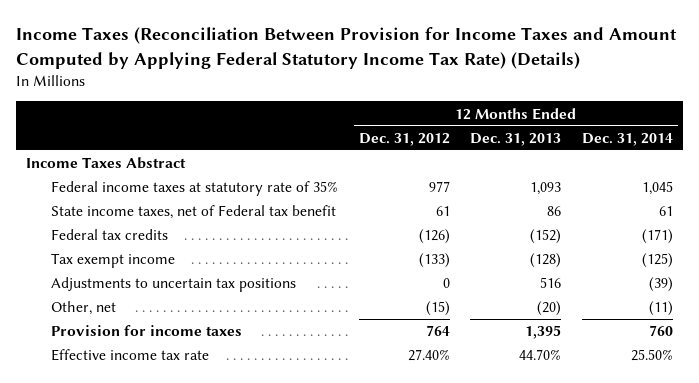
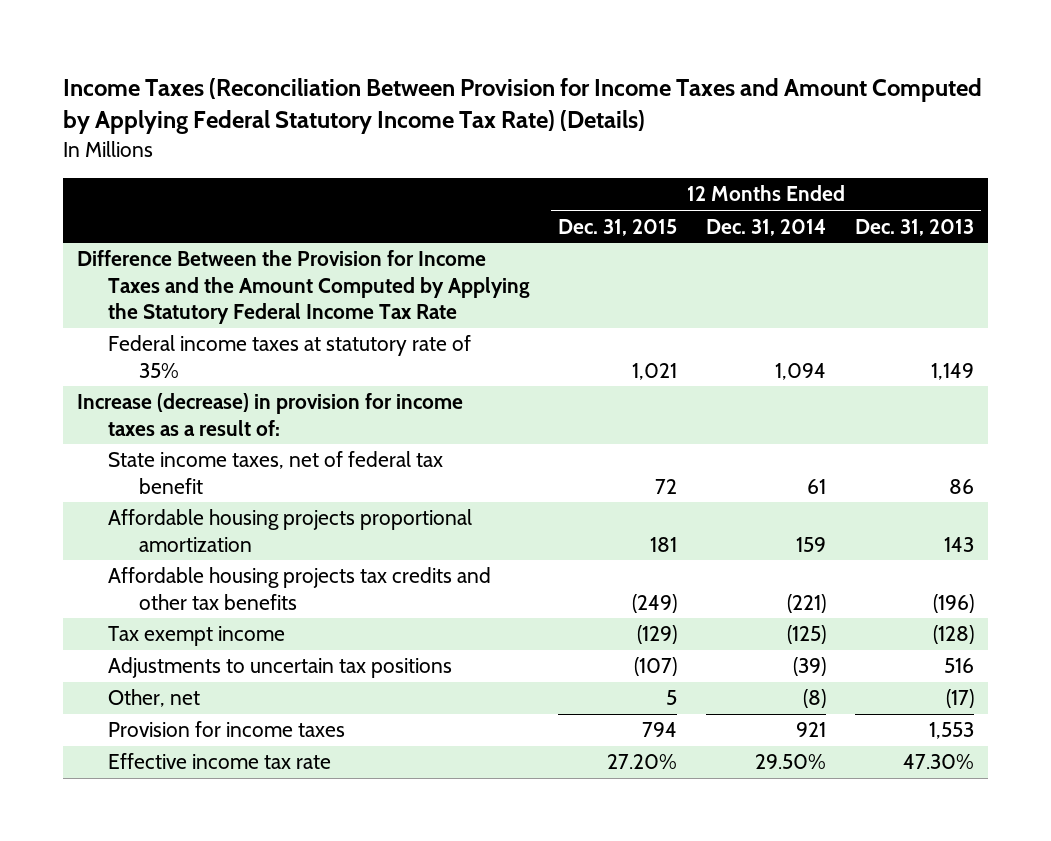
[358,132,450,146] Dec. 31, 2012 -> none
none -> [558,218,678,236] Dec. 31, 2015
[51,229,169,241] Federal tax credits -> none
[26,157,187,170] Income Taxes Abstract -> [77,250,530,324] Difference Between the Provision for Income Taxes and the Amount Computed by Applying the Statutory Federal Income Tax Rate
[530,182,562,196] 1,093 -> [930,362,974,380] 1,149
[641,181,673,196] 1,045 -> [775,362,827,380] 1,094
none -> [77,393,464,436] Increase (decrease) in provision for income taxes as a result of:
[51,205,337,220] State income taxes, net of Federal tax benefit -> [107,451,443,494] State income taxes, net of federal tax benefit
none -> [107,509,472,552] Affordable housing projects proportional amortization
none -> [107,567,491,610] Affordable housing projects tax credits and other tax benefits
[537,301,562,317] (20) -> [945,689,974,709] (17)
[648,301,673,317] (11) -> [803,689,827,709] (8)
[525,325,562,340] 1,395 -> [928,722,974,740] 1,553
[648,325,673,337] 760 -> [796,722,827,738] 921
[519,349,562,361] 44.70% -> [902,754,974,770] 47.30%
[630,349,673,362] 25.50% -> [755,754,827,770] 29.50%

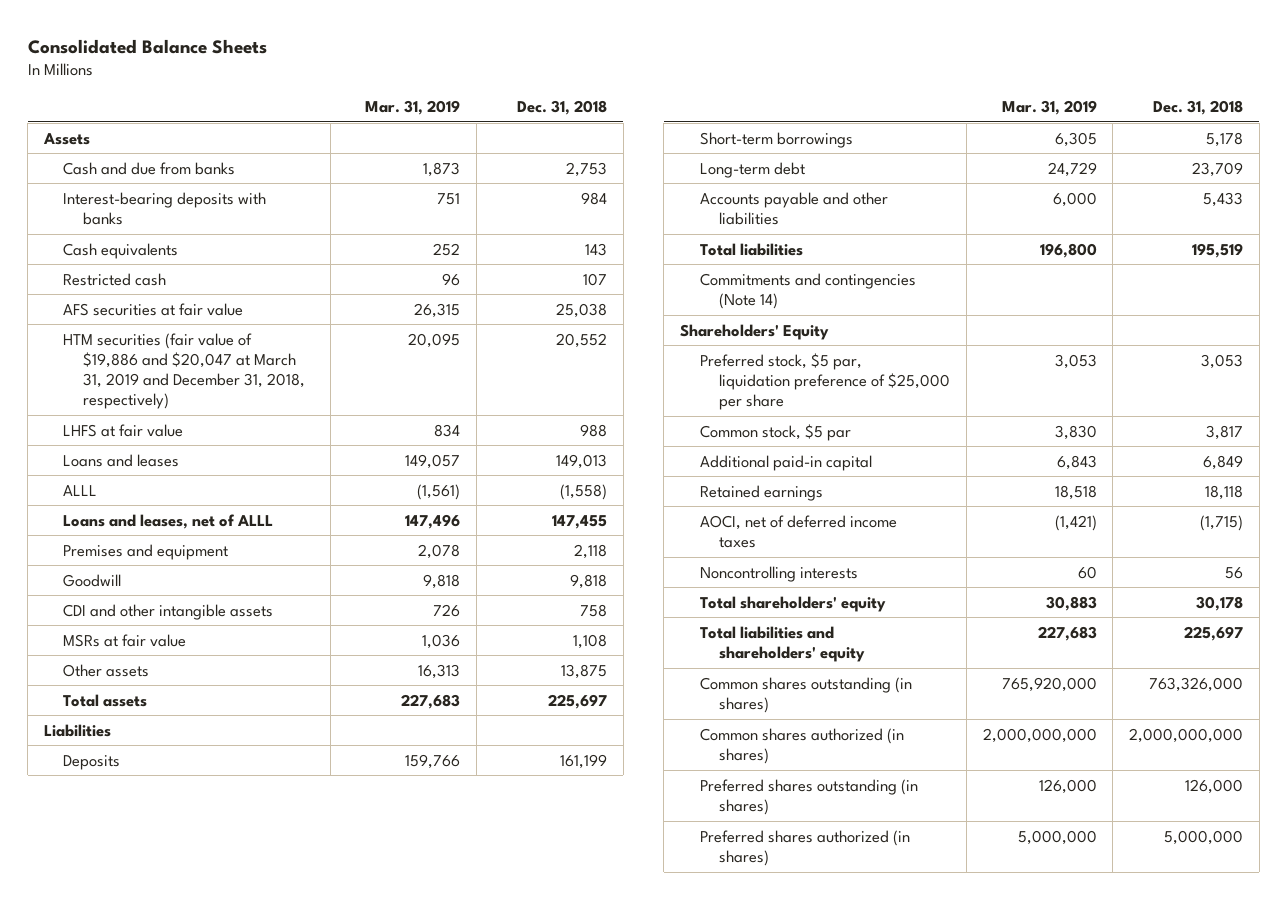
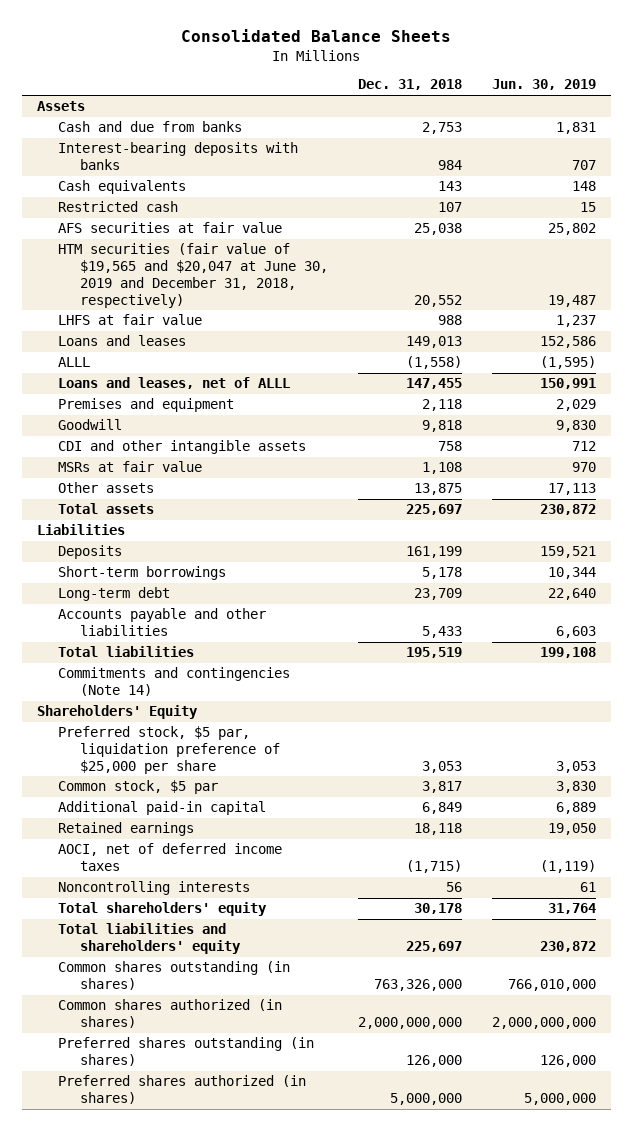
[365,99,461,115] Mar. 31, 2019 -> none
none -> [492,79,597,91] Jun. 30, 2019
[63,332,305,410] HTM securities (fair value of $19,886 and $20,047 at March 31, 2019 and December 31, 2018, respectively) -> [58,243,328,308] HTM securities (fair value of $19,565 and $20,047 at June 30, 2019 and December 31, 2018, respectively)

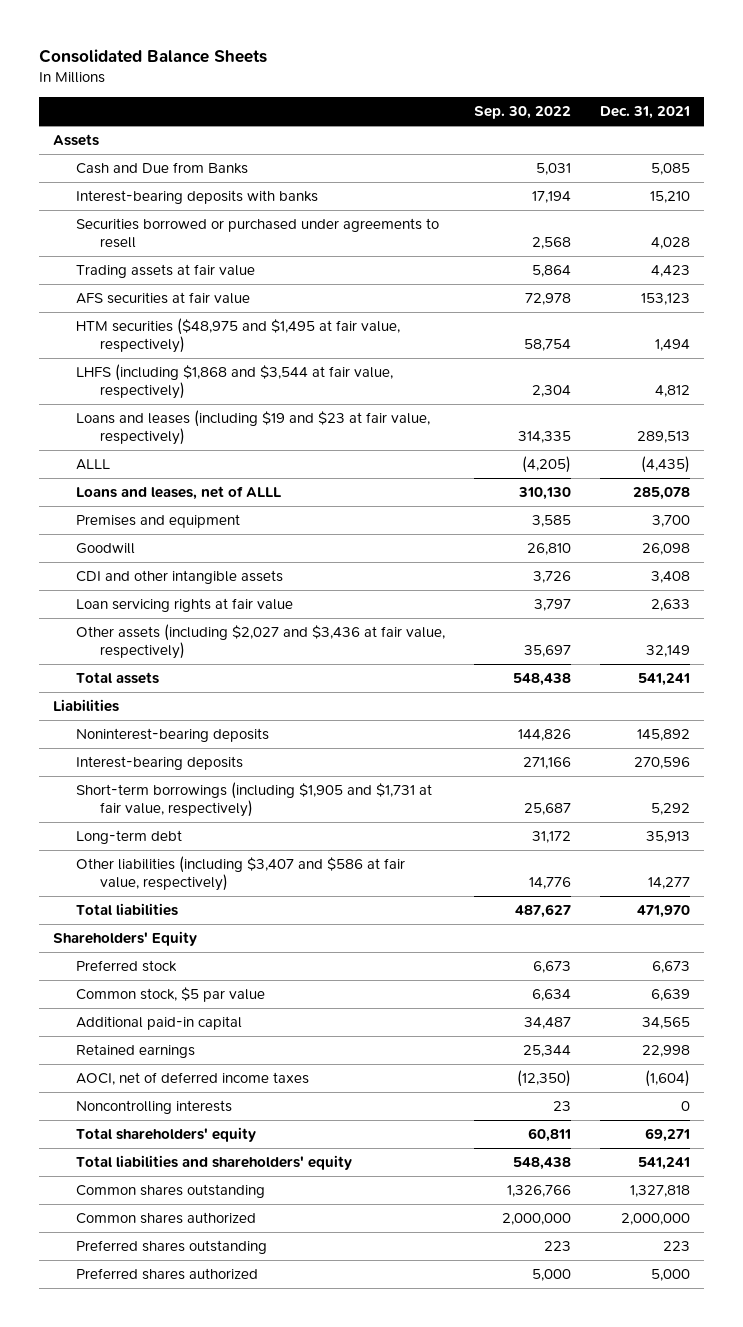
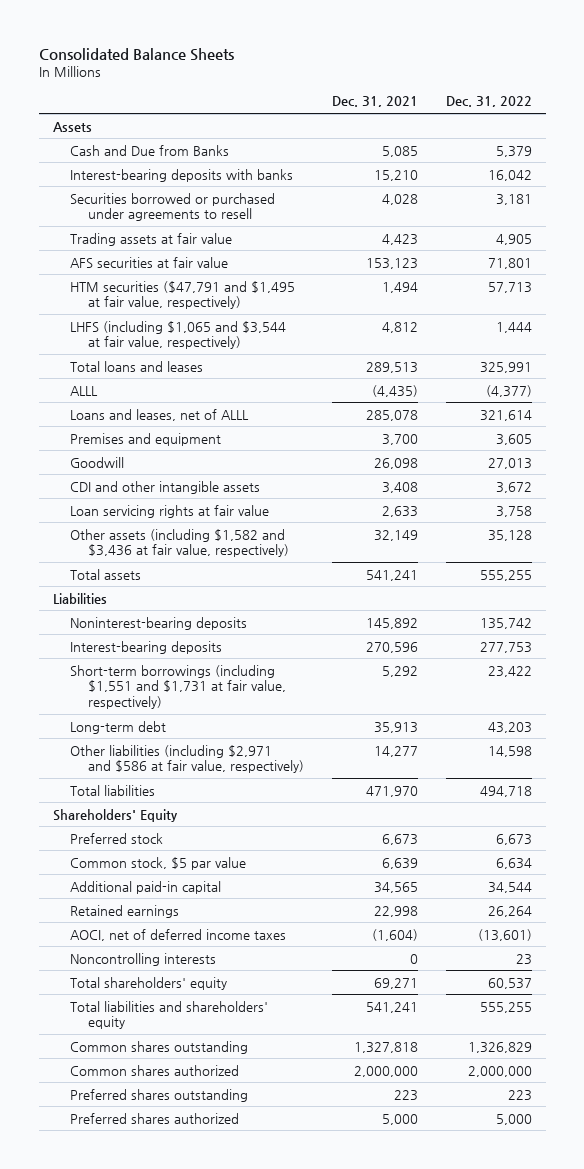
[474,105,572,119] Sep. 30, 2022 -> none
none -> [445,96,532,108] Dec. 31, 2022
[76,318,401,353] HTM securities ($48,975 and $1,495 at fair value, respectively) -> [70,280,296,310] HTM securities ($47,791 and $1,495 at fair value, respectively)
[76,364,394,399] LHFS (including $1,868 and $3,544 at fair value, respectively) -> [70,320,287,350] LHFS (including $1,065 and $3,544 at fair value, respectively)
[76,410,431,445] Loans and leases (including $19 and $23 at fair value, respectively) -> [70,360,204,372] Total loans and leases
[76,624,446,659] Other assets (including $2,027 and $3,436 at fair value, respectively) -> [70,528,289,558] Other assets (including $1,582 and $3,436 at fair value, respectively)
[76,782,433,817] Short-term borrowings (including $1,905 and $1,731 at fair value, respectively) -> [70,664,286,710] Short-term borrowings (including $1,551 and $1,731 at fair value, respectively)
[76,856,406,891] Other liabilities (including $3,407 and $586 at fair value, respectively) -> [70,744,304,774] Other liabilities (including $2,971 and $586 at fair value, respectively)

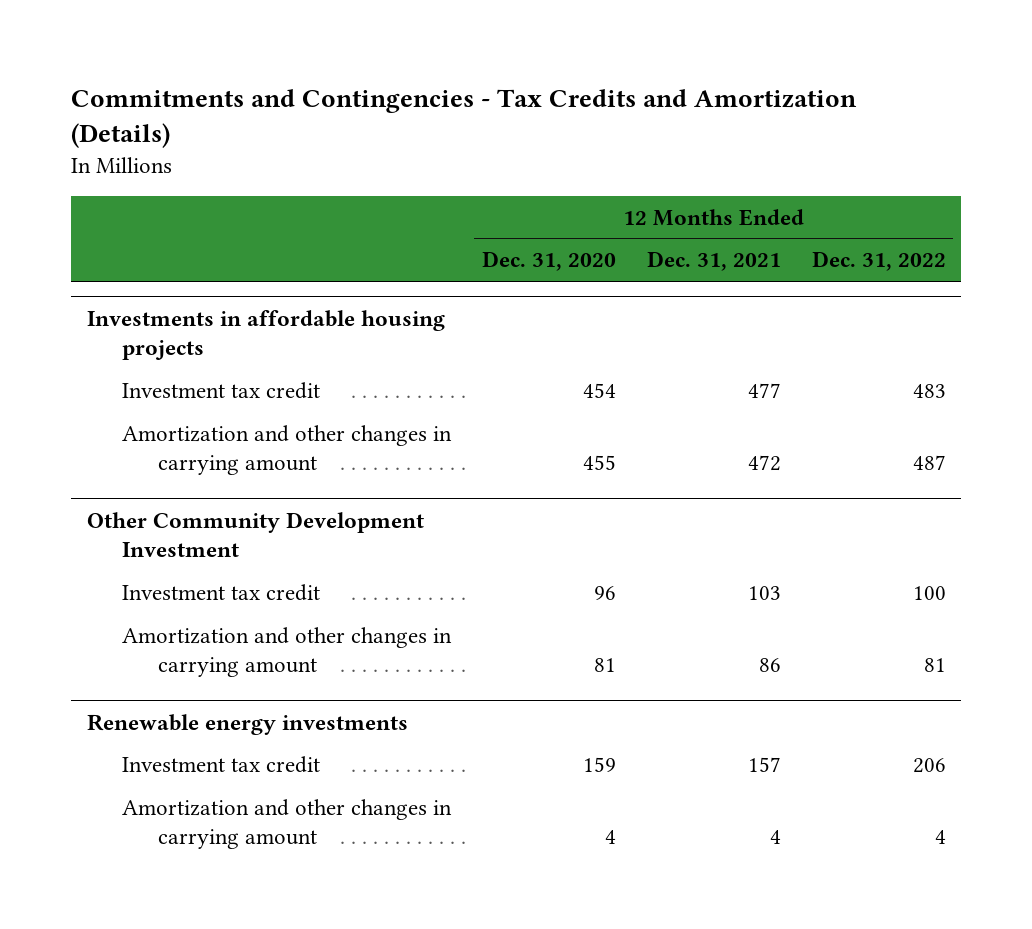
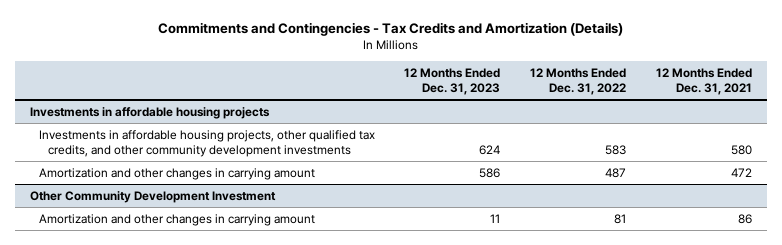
[481,251,616,272] Dec. 31, 2020 -> none
none -> [404,68,501,96] 12 Months Ended Dec. 31, 2023
[122,381,321,399] Investment tax credit -> [38,129,375,157] Investments in affordable housing projects, other qualified tax credits, and other community development investments
[747,382,781,398] 477 -> [730,144,752,155] 580
[912,383,946,398] 483 -> [605,144,627,155] 583
[122,583,321,601] Investment tax credit -> none
[86,713,408,735] Renewable energy investments -> none
[122,755,321,773] Investment tax credit -> none
[122,798,453,850] Amortization and other changes in carrying amount -> none

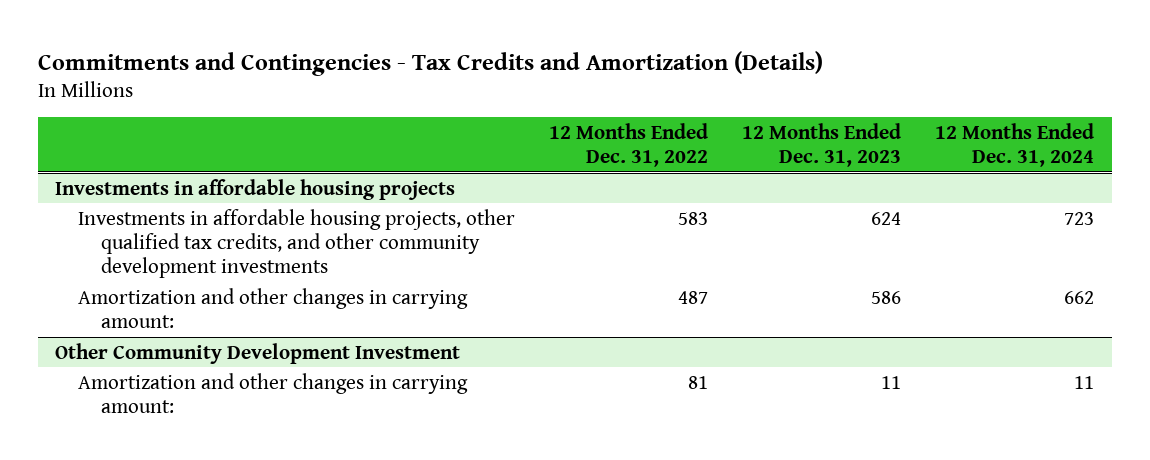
[655,68,752,96] 12 Months Ended Dec. 31, 2021 -> none
none -> [935,122,1095,167] 12 Months Ended Dec. 31, 2024
[38,167,315,180] Amortization and other changes in carrying amount -> [78,287,469,328] Amortization and other changes in carrying amount:
[38,213,315,226] Amortization and other changes in carrying amount -> [78,372,469,413] Amortization and other changes in carrying amount:

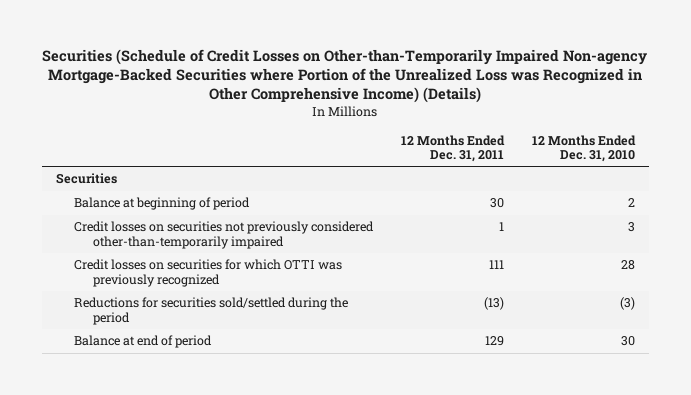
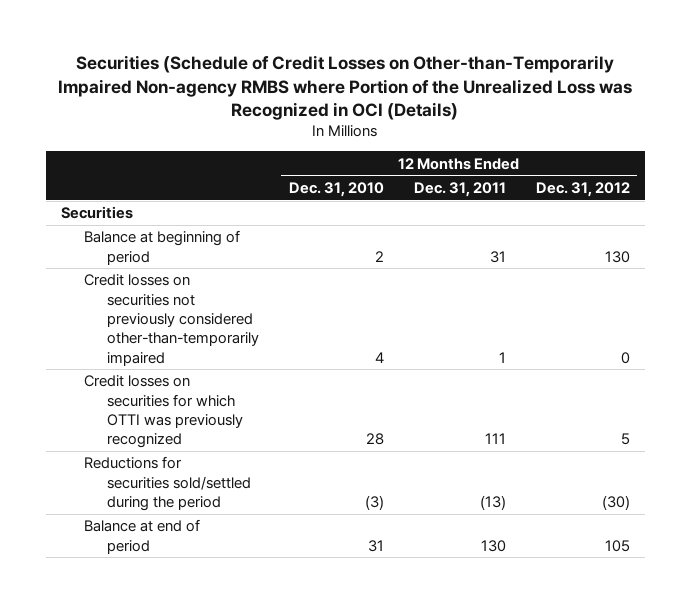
[42,48,648,104] Securities (Schedule of Credit Losses on Other-than-Temporarily Impaired Non-agency Mortgage-Backed Securities where Portion of the Unrealized Loss was Recognized in Other Comprehensive Income) (Details) -> [58,55,633,121] Securities (Schedule of Credit Losses on Other-than-Temporarily Impaired Non-agency RMBS where Portion of the Unrealized Loss was Recognized in OCI (Details)
none -> [535,182,630,198] Dec. 31, 2012
[490,198,505,209] 30 -> [489,250,506,263] 31
[628,222,636,233] 3 -> [374,351,384,363] 4
[485,336,505,347] 129 -> [480,539,506,552] 130
[621,336,636,347] 30 -> [367,539,384,552] 31

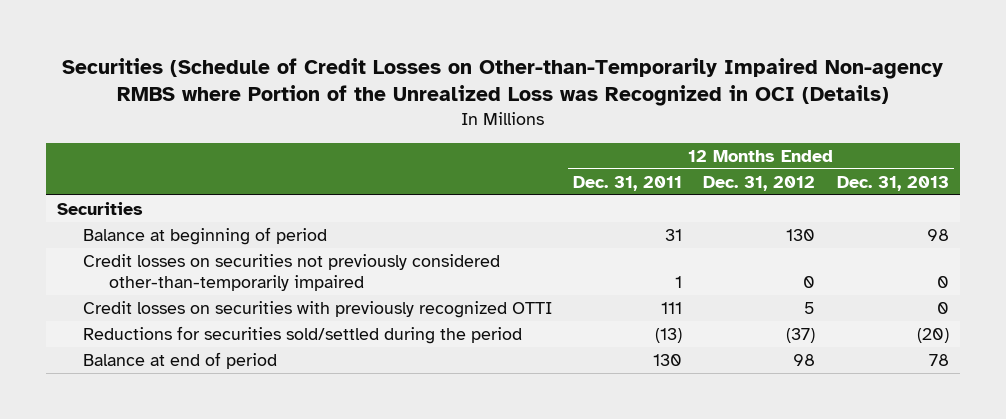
[288,182,384,198] Dec. 31, 2010 -> none
none -> [836,175,949,191] Dec. 31, 2013
[83,375,243,449] Credit losses on securities for which OTTI was previously recognized -> [82,300,552,318] Credit losses on securities with previously recognized OTTI
[601,495,630,511] (30) -> [786,327,816,343] (37)
[604,539,630,552] 105 -> [793,353,816,366] 98

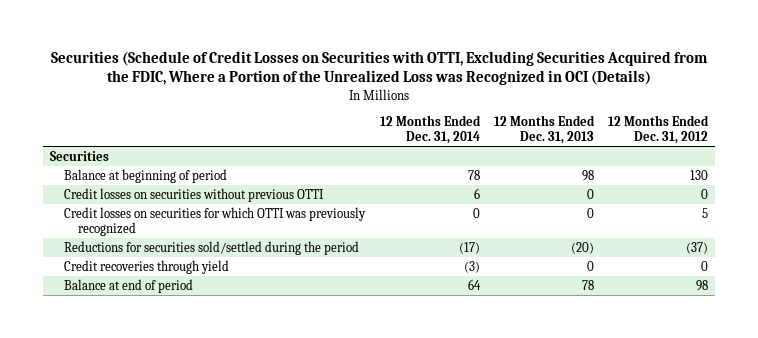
[61,57,943,107] Securities (Schedule of Credit Losses on Other-than-Temporarily Impaired Non-agency RMBS where Portion of the Unrealized Loss was Recognized in OCI (Details) -> [51,50,709,86] Securities (Schedule of Credit Losses on Securities with OTTI, Excluding Securities Acquired from the FDIC, Where a Portion of the Unrealized Loss was Recognized in OCI (Details)
[573,175,683,191] Dec. 31, 2011 -> none
none -> [379,115,481,144] 12 Months Ended Dec. 31, 2014
[82,253,500,291] Credit losses on securities not previously considered other-than-temporarily impaired -> [64,187,325,202] Credit losses on securities without previous OTTI
[82,300,552,318] Credit losses on securities with previously recognized OTTI -> [64,206,367,236] Credit losses on securities for which OTTI was previously recognized
none -> [64,259,230,274] Credit recoveries through yield

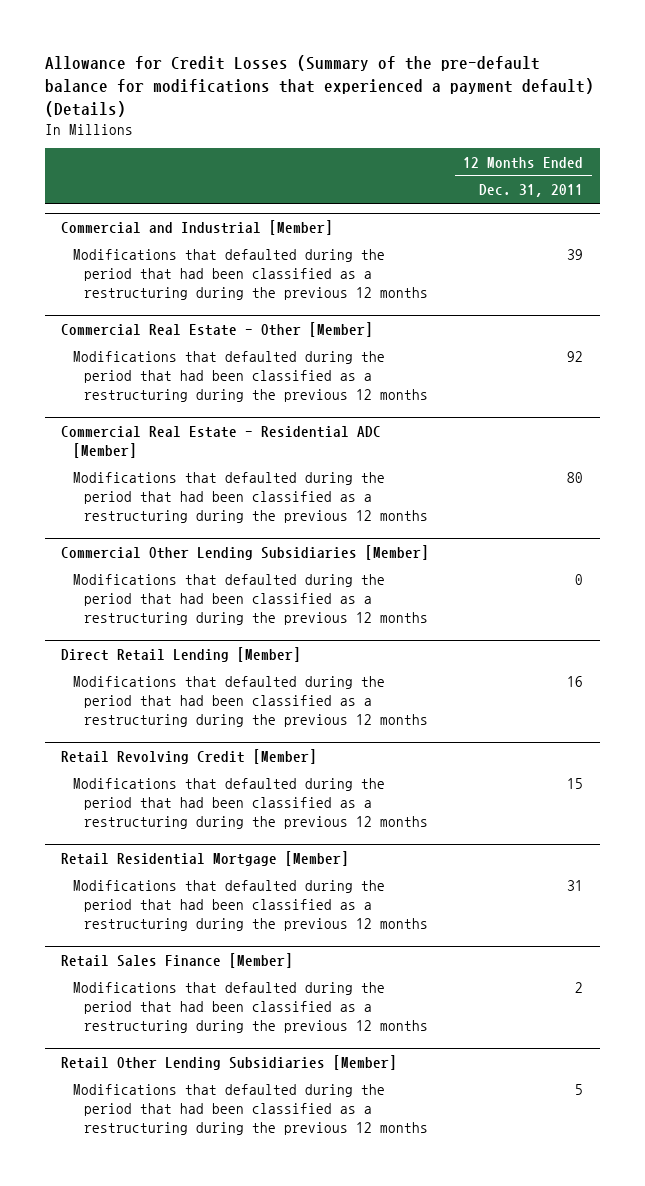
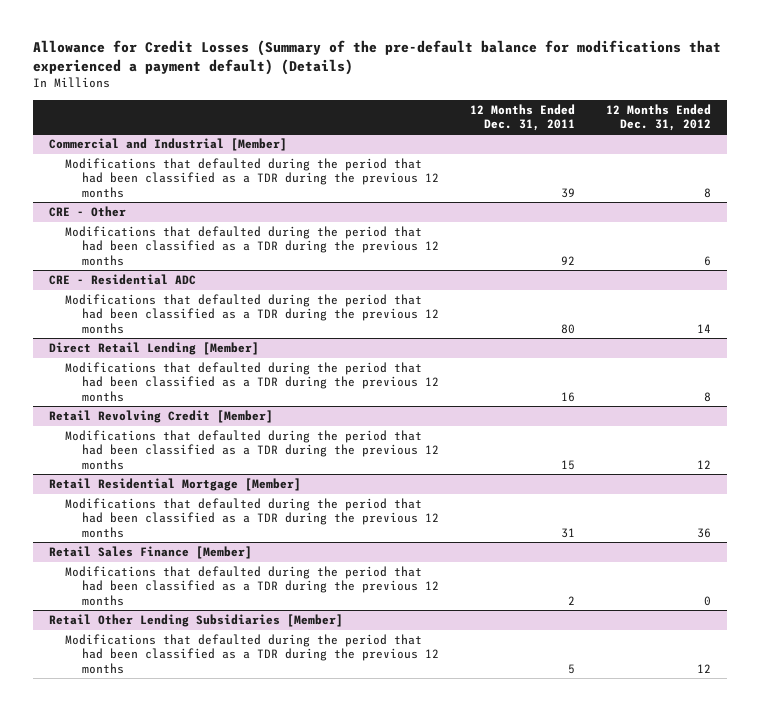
none -> [606,103,712,131] 12 Months Ended Dec. 31, 2012
[61,321,374,337] Commercial Real Estate - Other [Member] -> none
[61,425,382,458] Commercial Real Estate - Residential ADC [Member] -> none
[61,544,430,560] Commercial Other Lending Subsidiaries [Member] -> none
[72,574,428,626] Modifications that defaulted during the period that had been classified as a restructuring during the previous 12 months -> none
[72,249,428,301] Modifications that defaulted during the period that had been classified as a restructuring during the previous 12 months -> [65,158,440,198] Modifications that defaulted during the period that had been classified as a TDR during the previous 12 months
none -> [48,206,126,218] CRE - Other
[72,351,428,403] Modifications that defaulted during the period that had been classified as a restructuring during the previous 12 months -> [65,226,440,266] Modifications that defaulted during the period that had been classified as a TDR during the previous 12 months
none -> [48,274,196,286] CRE - Residential ADC
[72,472,428,524] Modifications that defaulted during the period that had been classified as a restructuring during the previous 12 months -> [65,294,440,334] Modifications that defaulted during the period that had been classified as a TDR during the previous 12 months
[72,676,428,728] Modifications that defaulted during the period that had been classified as a restructuring during the previous 12 months -> [65,362,440,402] Modifications that defaulted during the period that had been classified as a TDR during the previous 12 months
[72,778,428,830] Modifications that defaulted during the period that had been classified as a restructuring during the previous 12 months -> [65,430,440,470] Modifications that defaulted during the period that had been classified as a TDR during the previous 12 months
[72,880,428,932] Modifications that defaulted during the period that had been classified as a restructuring during the previous 12 months -> [65,498,440,538] Modifications that defaulted during the period that had been classified as a TDR during the previous 12 months
[72,982,428,1034] Modifications that defaulted during the period that had been classified as a restructuring during the previous 12 months -> [65,566,440,606] Modifications that defaulted during the period that had been classified as a TDR during the previous 12 months
[72,1084,428,1136] Modifications that defaulted during the period that had been classified as a restructuring during the previous 12 months -> [65,634,440,674] Modifications that defaulted during the period that had been classified as a TDR during the previous 12 months

